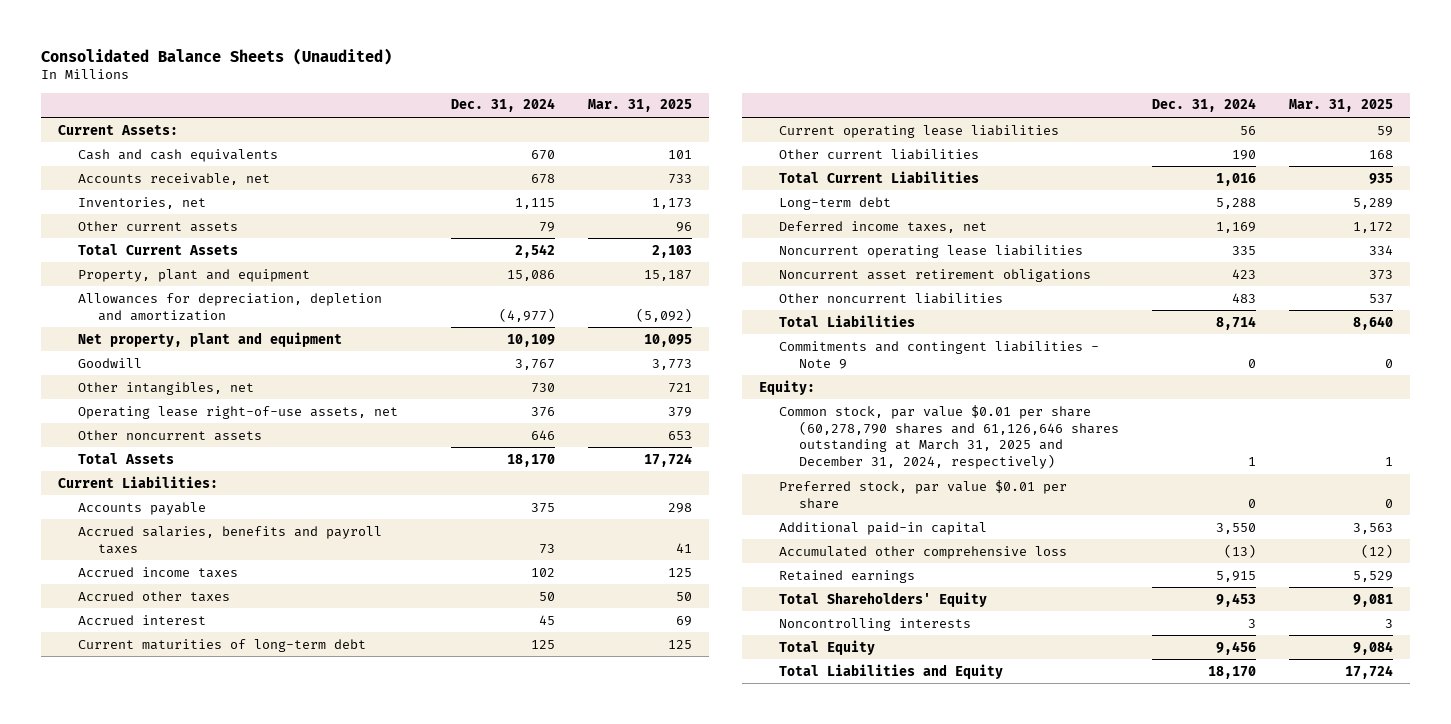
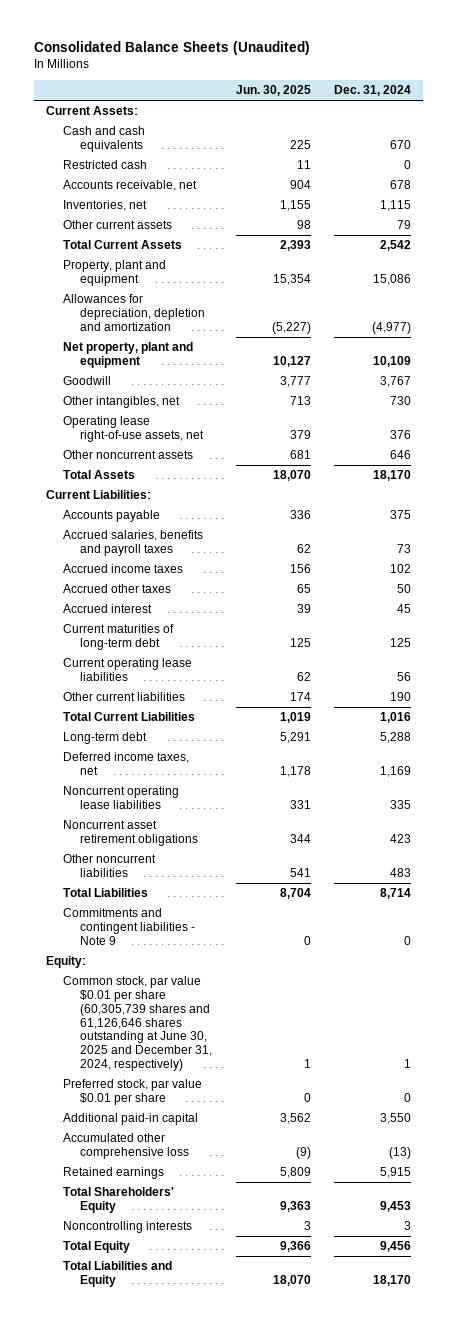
[588,99,693,113] Mar. 31, 2025 -> none
none -> [235,85,311,97] Jun. 30, 2025
none -> [62,160,147,170] Restricted cash
[778,404,1119,470] Common stock, par value $0.01 per share (60,278,790 shares and 61,126,646 shares outstanding at March 31, 2025 and December 31, 2024, respectively) -> [62,976,212,1072] Common stock, par value $0.01 per share (60,305,739 shares and 61,126,646 shares outstanding at June 30, 2025 and December 31, 2024, respectively)

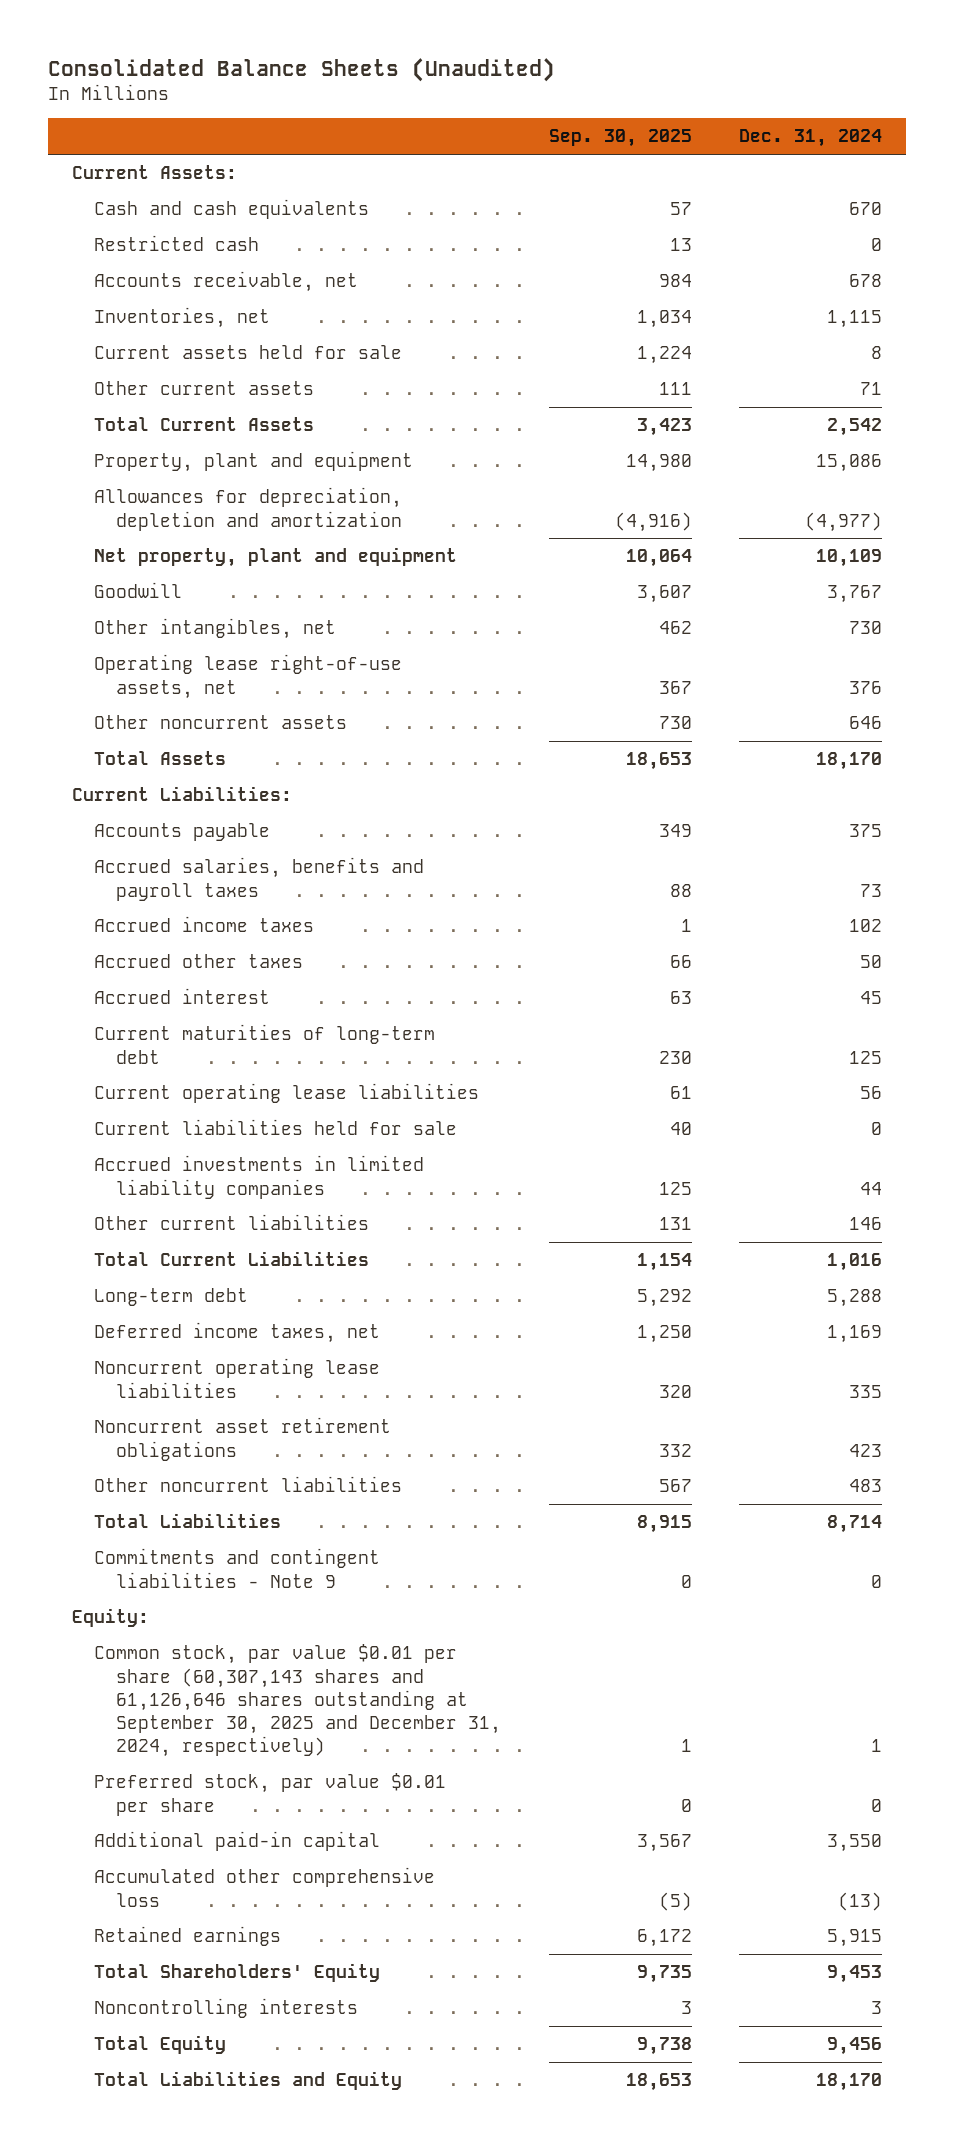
[235,85,311,97] Jun. 30, 2025 -> none
none -> [548,129,692,148] Sep. 30, 2025
none -> [94,345,403,360] Current assets held for sale
[397,220,412,230] 79 -> [860,382,883,396] 71
none -> [94,1119,458,1136] Current liabilities held for sale
none -> [94,1155,425,1199] Accrued investments in limited liability companies
[390,692,412,702] 190 -> [849,1217,883,1231] 146
[62,976,212,1072] Common stock, par value $0.01 per share (60,305,739 shares and 61,126,646 shares outstanding at June 30, 2025 and December 31, 2024, respectively) -> [94,1644,502,1757] Common stock, par value $0.01 per share (60,307,143 shares and 61,126,646 shares outstanding at September 30, 2025 and December 31, 2024, respectively)

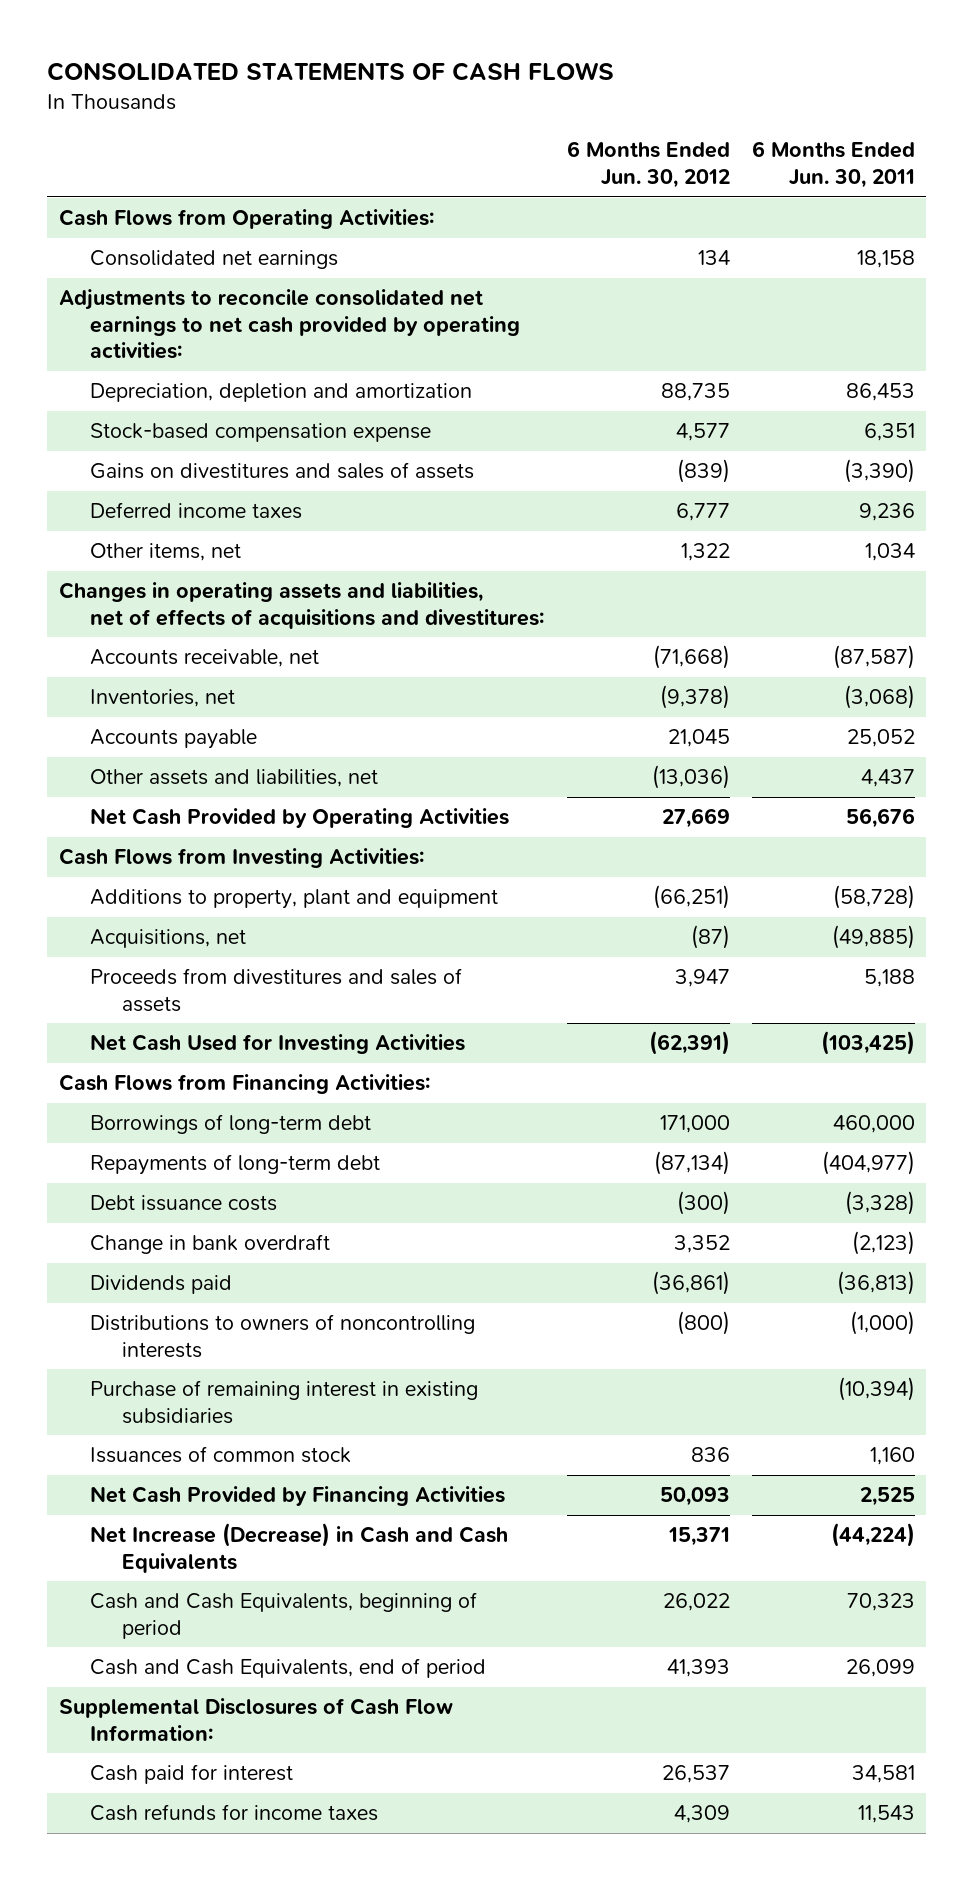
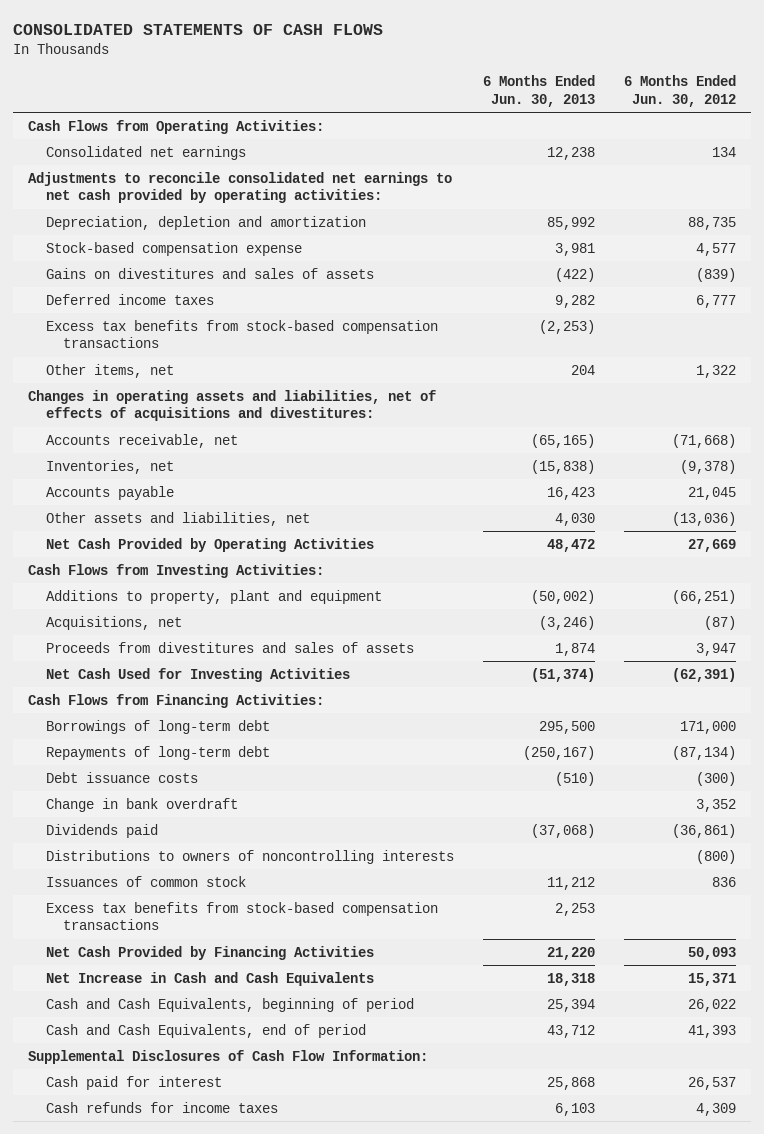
[752,141,916,188] 6 Months Ended Jun. 30, 2011 -> none
none -> [483,75,596,107] 6 Months Ended Jun. 30, 2013
none -> [45,319,438,349] Excess tax benefits from stock-based compensation transactions
[90,1380,479,1424] Purchase of remaining interest in existing subsidiaries -> none
none -> [45,901,438,931] Excess tax benefits from stock-based compensation transactions
[90,1523,509,1573] Net Increase (Decrease) in Cash and Cash Equivalents -> [45,971,374,986] Net Increase in Cash and Cash Equivalents

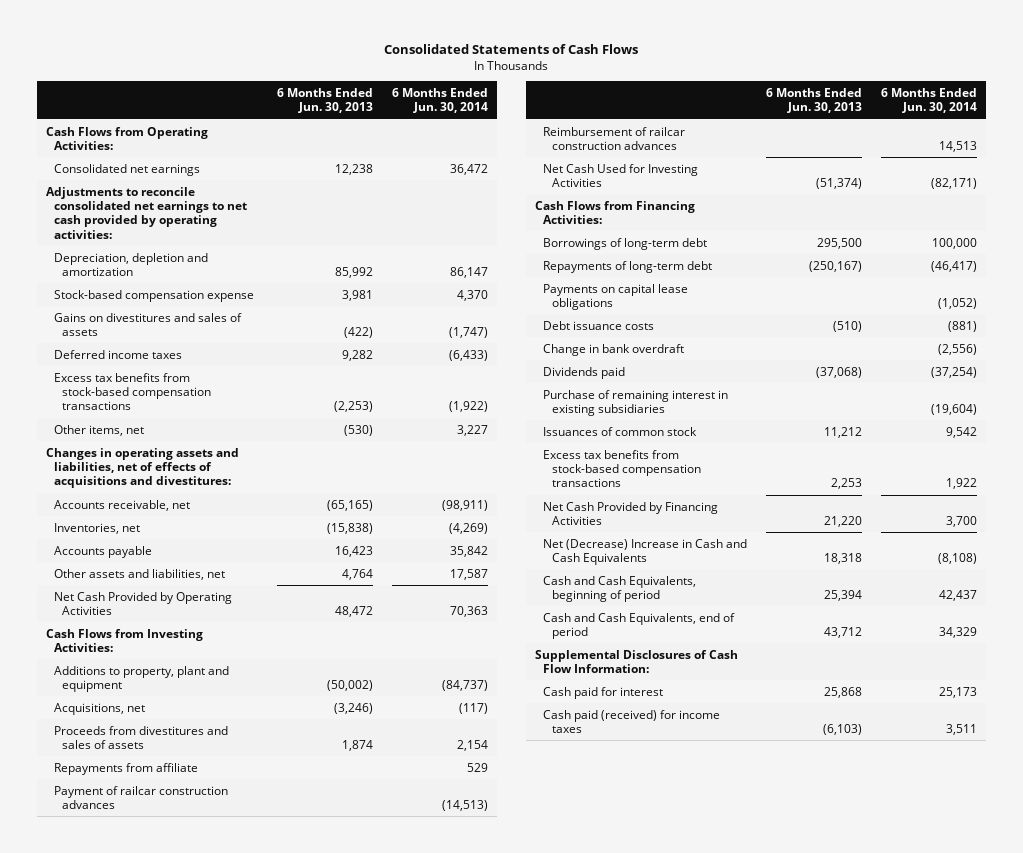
[13,24,384,36] CONSOLIDATED STATEMENTS OF CASH FLOWS -> [384,44,639,55] Consolidated Statements of Cash Flows
[624,75,737,107] 6 Months Ended Jun. 30, 2012 -> none
none -> [391,88,488,114] 6 Months Ended Jun. 30, 2014
[571,364,596,375] 204 -> [343,424,373,436] (530)
[555,512,596,526] 4,030 -> [341,568,373,580] 4,764
none -> [54,762,199,775] Repayments from affiliate
none -> [54,785,229,809] Payment of railcar construction advances
none -> [543,126,686,150] Reimbursement of railcar construction advances
none -> [543,283,689,310] Payments on capital lease obligations
[45,849,454,864] Distributions to owners of noncontrolling interests -> none
none -> [543,389,729,416] Purchase of remaining interest in existing subsidiaries
[45,971,374,986] Net Increase in Cash and Cash Equivalents -> [543,538,748,565] Net (Decrease) Increase in Cash and Cash Equivalents
[45,1101,278,1113] Cash refunds for income taxes -> [543,709,721,733] Cash paid (received) for income taxes
[555,1102,596,1116] 6,103 -> [823,723,863,735] (6,103)

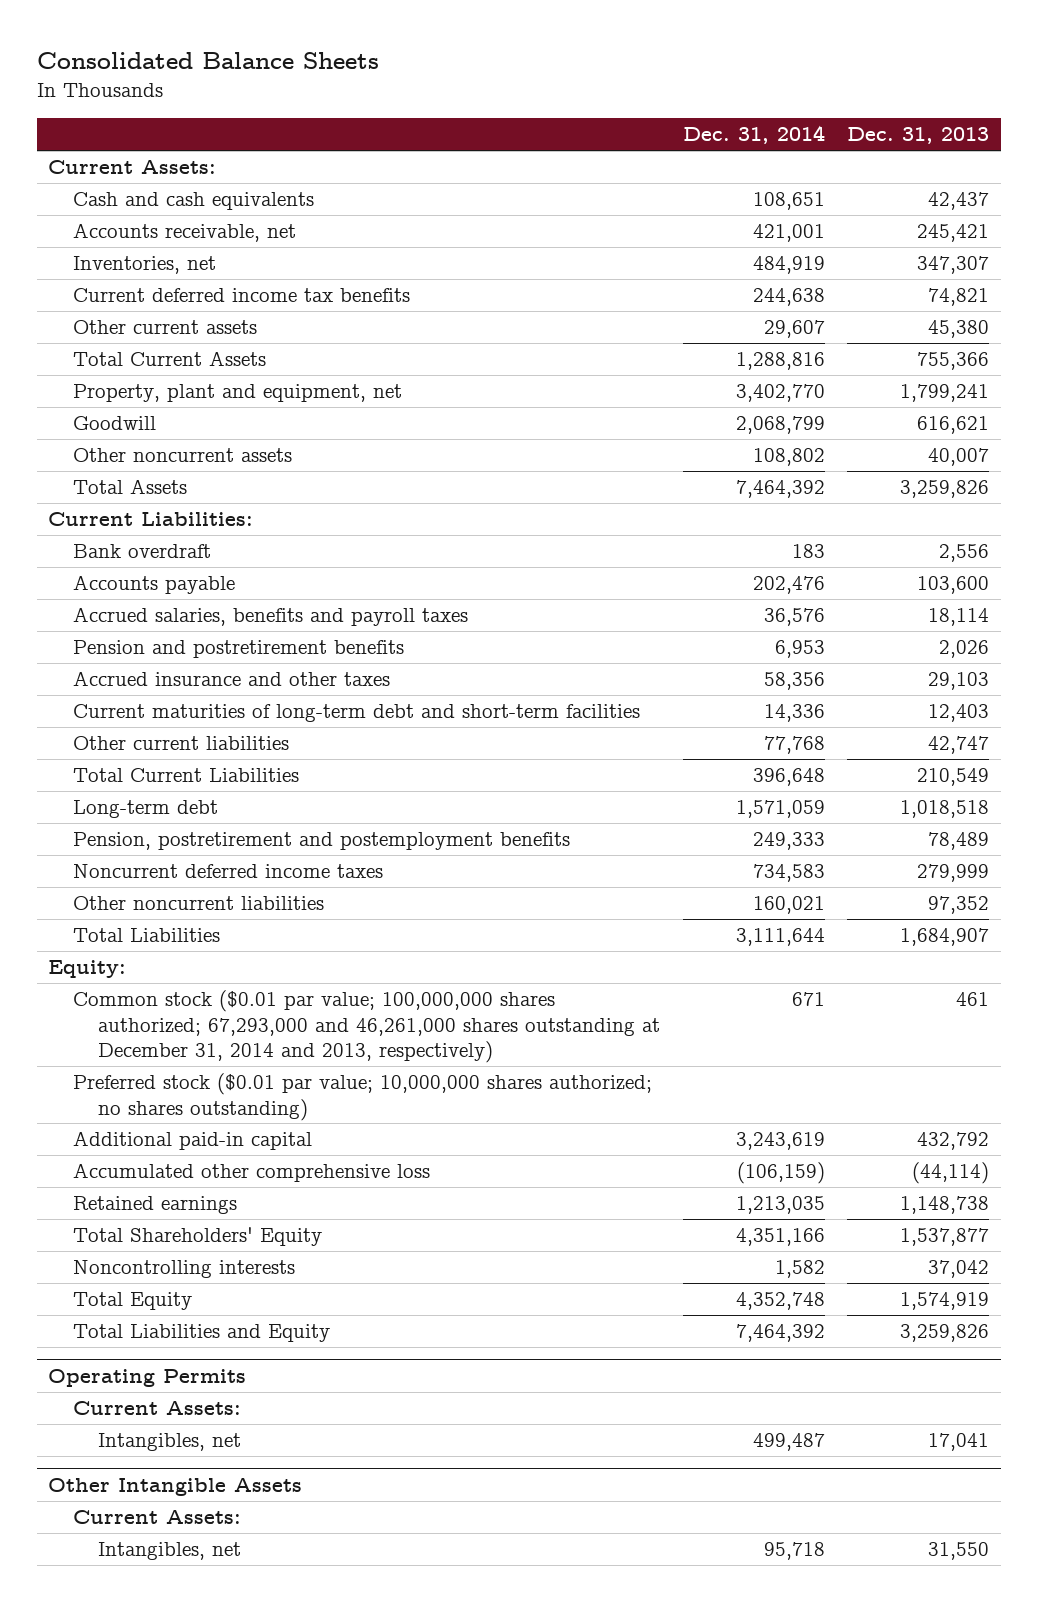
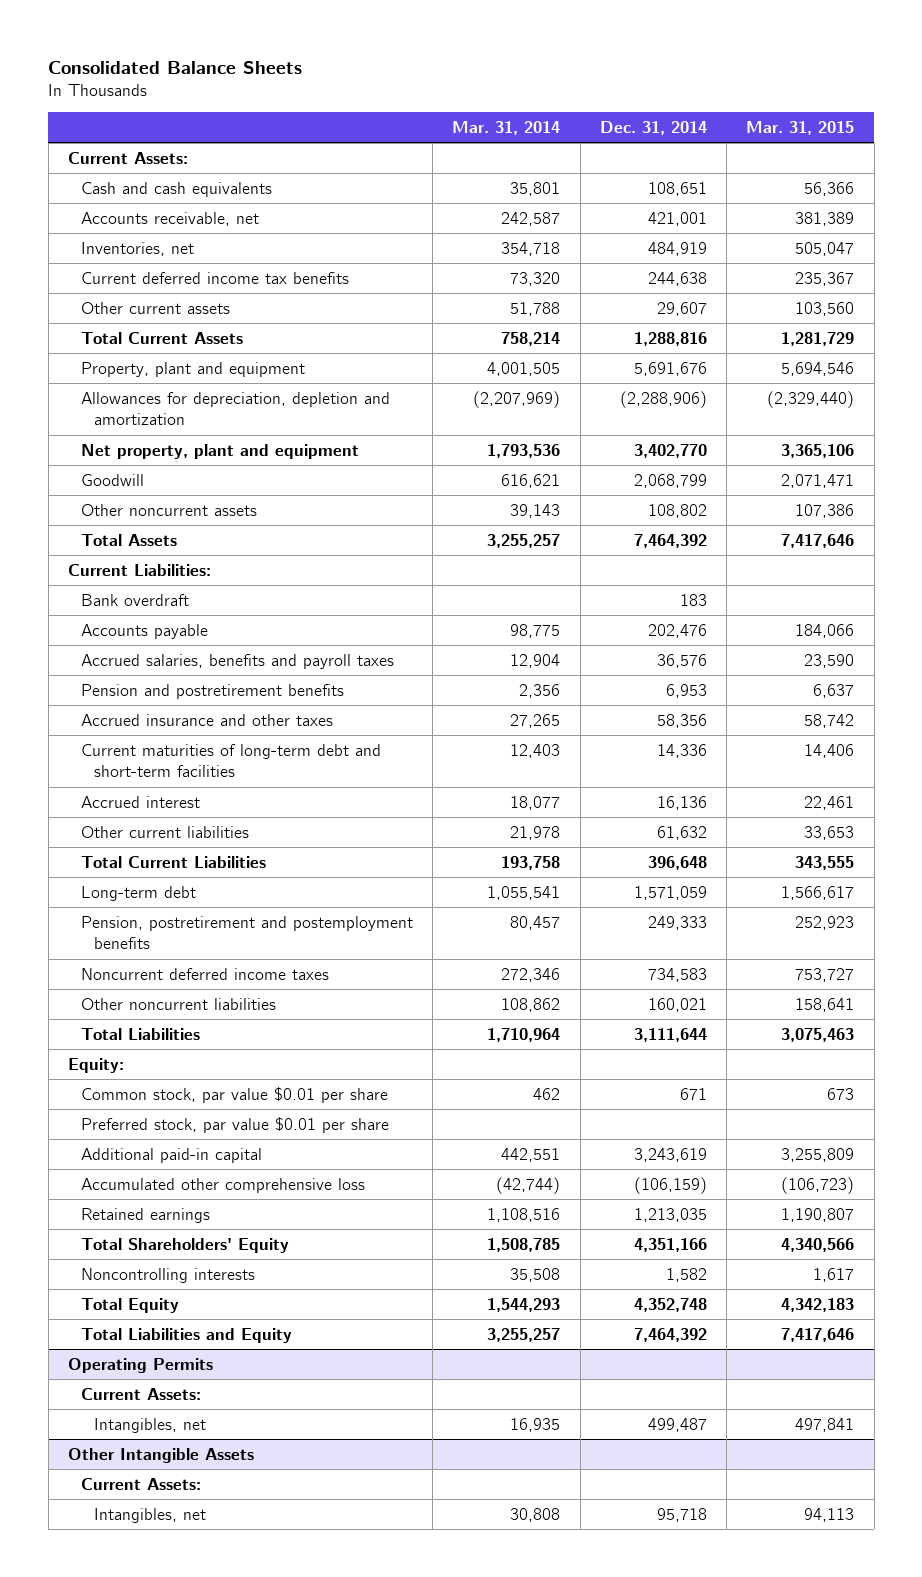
[847,127,990,145] Dec. 31, 2013 -> none
none -> [452,120,561,135] Mar. 31, 2014
none -> [746,120,855,135] Mar. 31, 2015
none -> [80,361,305,377] Property, plant and equipment
none -> [80,391,390,425] Allowances for depreciation, depletion and amortization
[73,384,403,403] Property, plant and equipment, net -> [80,443,359,459] Net property, plant and equipment
none -> [80,795,200,808] Accrued interest
[763,736,825,755] 77,768 -> [656,825,707,840] 61,632
[73,990,660,1064] Common stock ($0.01 par value; 100,000,000 shares authorized; 67,293,000 and 46,261,000 shares outstanding at December 31, 2014 and 2013, respectively) -> [80,1086,388,1103] Common stock, par value $0.01 per share
[73,1073,653,1121] Preferred stock ($0.01 par value; 10,000,000 shares authorized; no shares outstanding) -> [80,1116,389,1133] Preferred stock, par value $0.01 per share

